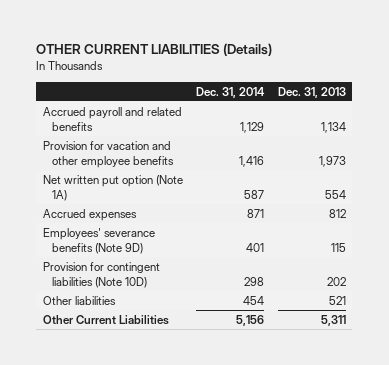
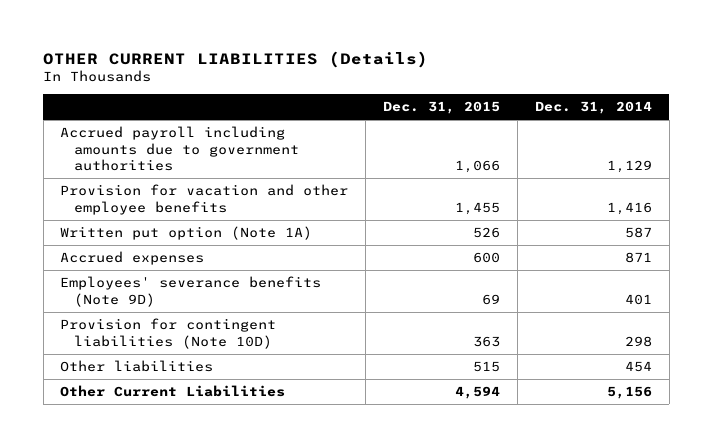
[277,86,346,98] Dec. 31, 2013 -> none
none -> [383,101,501,115] Dec. 31, 2015
[42,106,182,131] Accrued payroll and related benefits -> [60,126,300,172] Accrued payroll including amounts due to government authorities
[42,174,183,201] Net written put option (Note 1A) -> [60,226,313,241] Written put option (Note 1A)

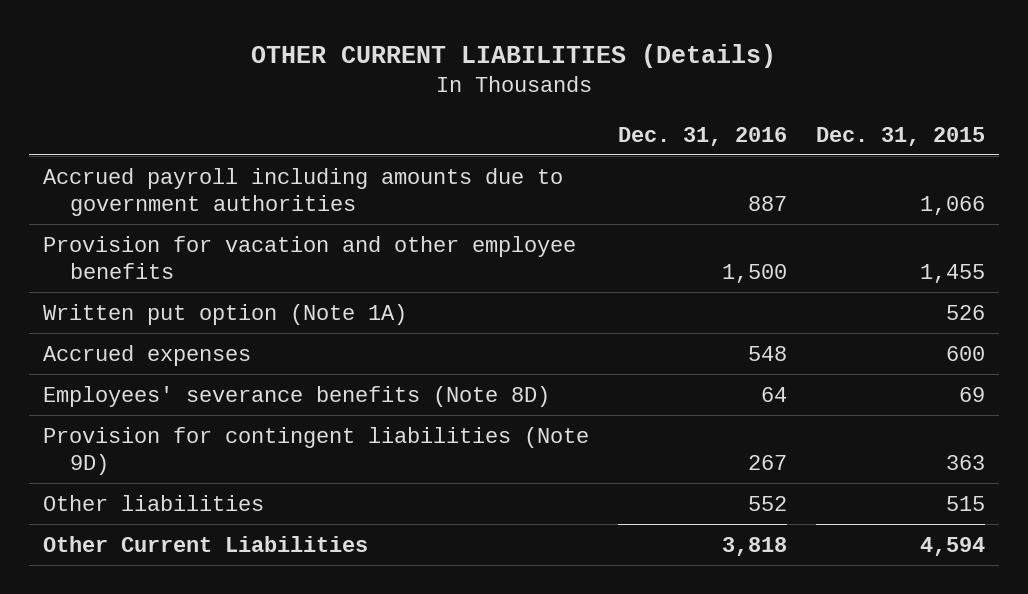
[534,101,652,115] Dec. 31, 2014 -> none
none -> [617,126,787,146] Dec. 31, 2016
[60,276,322,307] Employees' severance benefits (Note 9D) -> [43,385,551,407] Employees' severance benefits (Note 8D)
[60,318,277,349] Provision for contingent liabilities (Note 10D) -> [43,426,590,475] Provision for contingent liabilities (Note 9D)

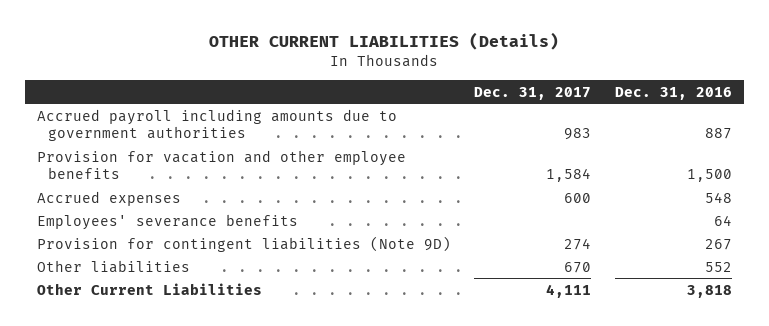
[815,126,985,146] Dec. 31, 2015 -> none
none -> [474,86,592,100] Dec. 31, 2017
[43,303,408,325] Written put option (Note 1A) -> none
[43,385,551,407] Employees' severance benefits (Note 8D) -> [36,213,298,230] Employees' severance benefits

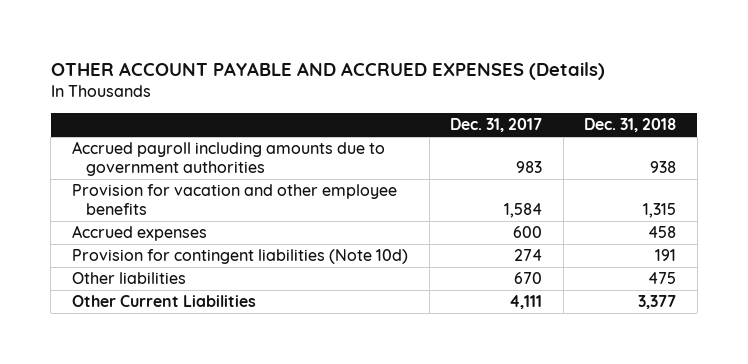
[209,31,560,50] OTHER CURRENT LIABILITIES (Details) -> [50,61,605,80] OTHER ACCOUNT PAYABLE AND ACCRUED EXPENSES (Details)
[614,86,732,100] Dec. 31, 2016 -> none
none -> [584,118,677,133] Dec. 31, 2018
[36,213,298,230] Employees' severance benefits -> none
[36,235,451,252] Provision for contingent liabilities (Note 9D) -> [71,249,408,265] Provision for contingent liabilities (Note 10d)

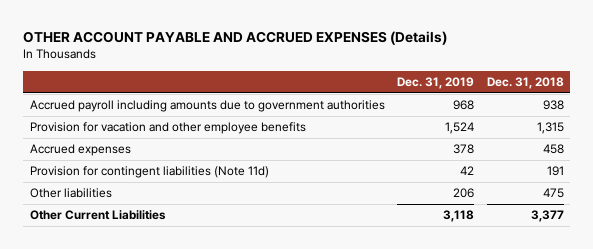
[450,118,543,133] Dec. 31, 2017 -> none
none -> [397,76,475,89] Dec. 31, 2019
[71,249,408,265] Provision for contingent liabilities (Note 10d) -> [29,166,269,179] Provision for contingent liabilities (Note 11d)

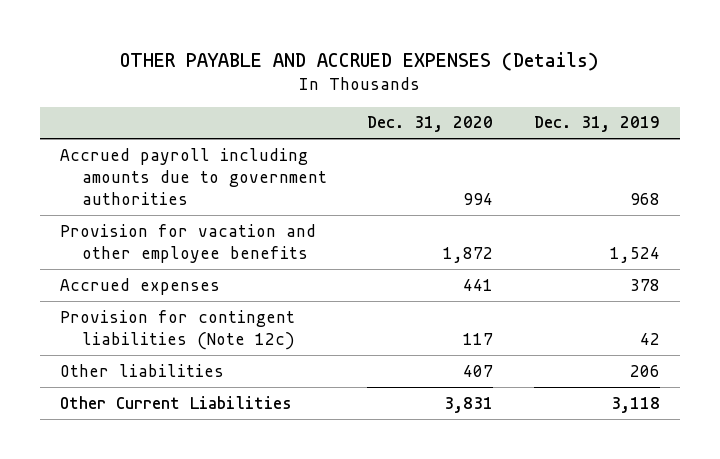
[23,31,448,46] OTHER ACCOUNT PAYABLE AND ACCRUED EXPENSES (Details) -> [119,51,599,71] OTHER PAYABLE AND ACCRUED EXPENSES (Details)
[486,76,564,89] Dec. 31, 2018 -> none
none -> [367,116,494,133] Dec. 31, 2020
[29,166,269,179] Provision for contingent liabilities (Note 11d) -> [60,309,296,350] Provision for contingent liabilities (Note 12c)

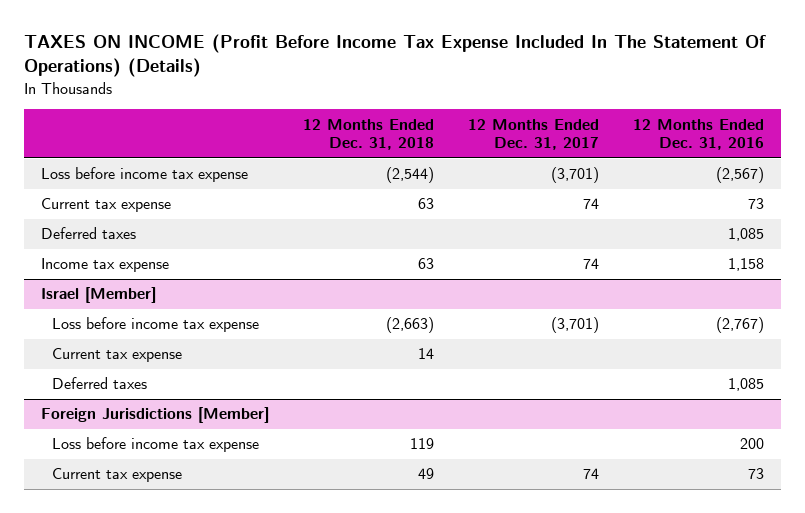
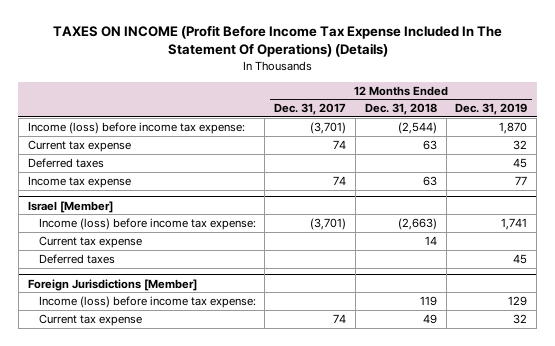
[633,118,765,151] 12 Months Ended Dec. 31, 2016 -> none
none -> [455,103,528,116] Dec. 31, 2019
[40,167,248,183] Loss before income tax expense -> [27,121,245,134] Income (loss) before income tax expense:
[52,317,260,333] Loss before income tax expense -> [38,217,256,230] Income (loss) before income tax expense:
[52,437,260,453] Loss before income tax expense -> [38,295,256,308] Income (loss) before income tax expense:

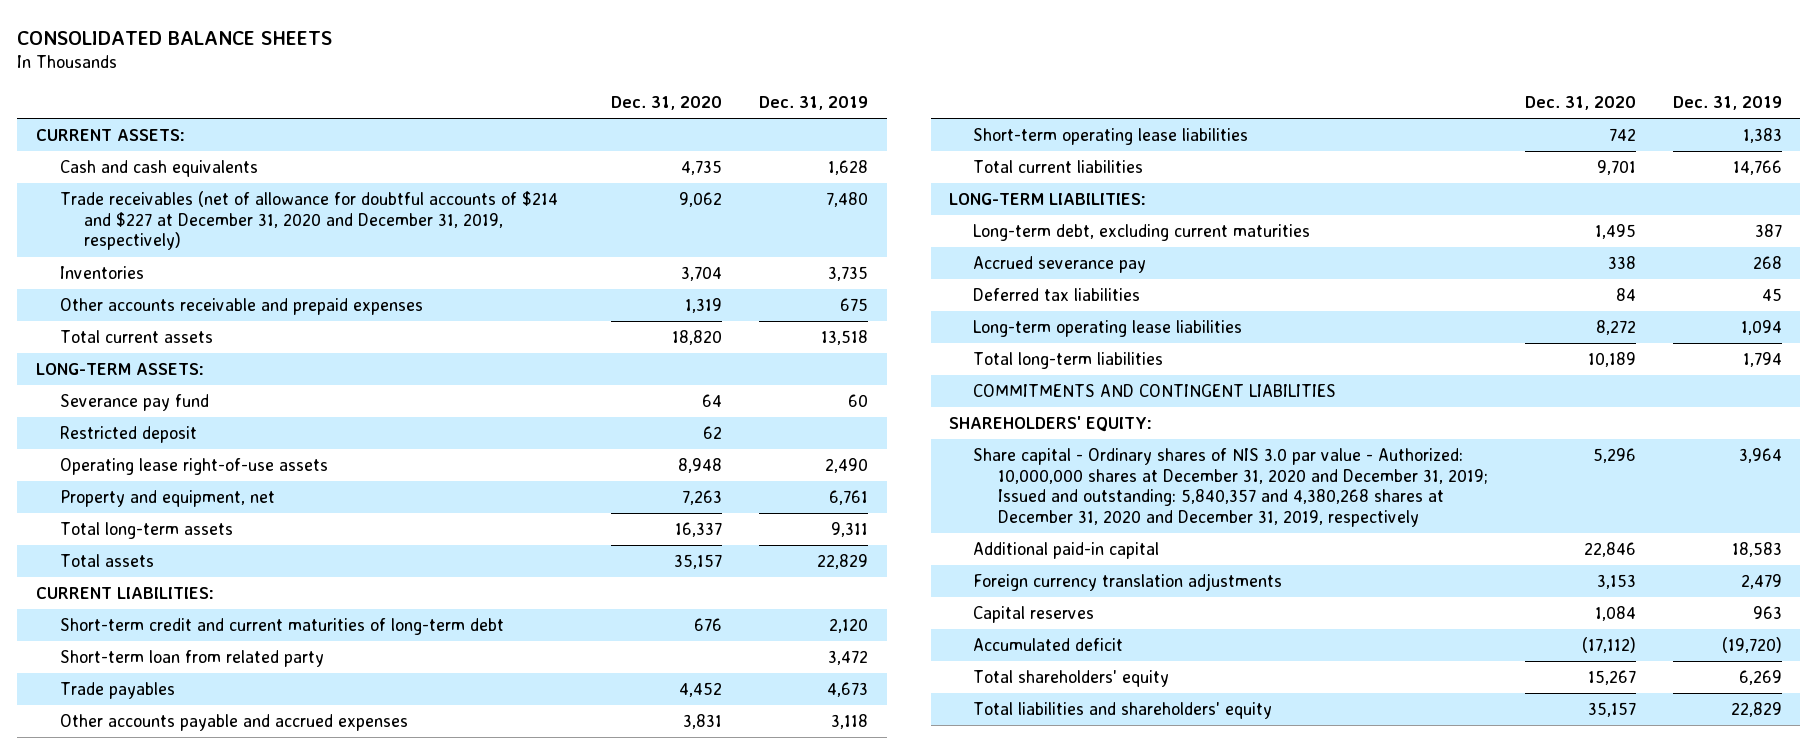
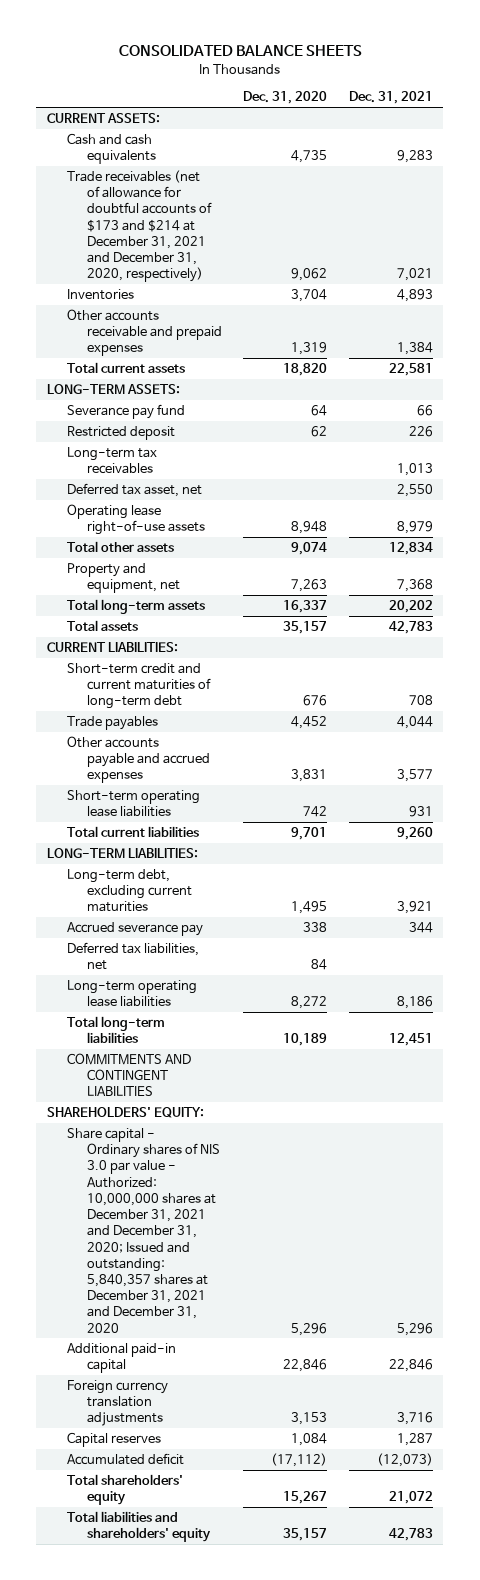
[759,95,869,110] Dec. 31, 2019 -> none
none -> [348,91,433,105] Dec. 31, 2021
[60,191,559,251] Trade receivables (net of allowance for doubtful accounts of $214 and $227 at December 31, 2020 and December 31, 2019, respectively) -> [66,169,212,283] Trade receivables (net of allowance for doubtful accounts of $173 and $214 at December 31, 2021 and December 31, 2020, respectively)
none -> [66,446,157,475] Long-term tax receivables
none -> [66,482,202,497] Deferred tax asset, net
none -> [66,540,174,552] Total other assets
[60,650,325,668] Short-term loan from related party -> none
[973,288,1141,302] Deferred tax liabilities -> [66,941,199,971] Deferred tax liabilities, net
[973,448,1488,528] Share capital - Ordinary shares of NIS 3.0 par value - Authorized: 10,000,000 shares at December 31, 2020 and December 31, 2019; Issued and outstanding: 5,840,357 and 4,380,268 shares at December 31, 2020 and December 31, 2019, respectively -> [66,1127,220,1333] Share capital - Ordinary shares of NIS 3.0 par value - Authorized: 10,000,000 shares at December 31, 2021 and December 31, 2020; Issued and outstanding: 5,840,357 shares at December 31, 2021 and December 31, 2020

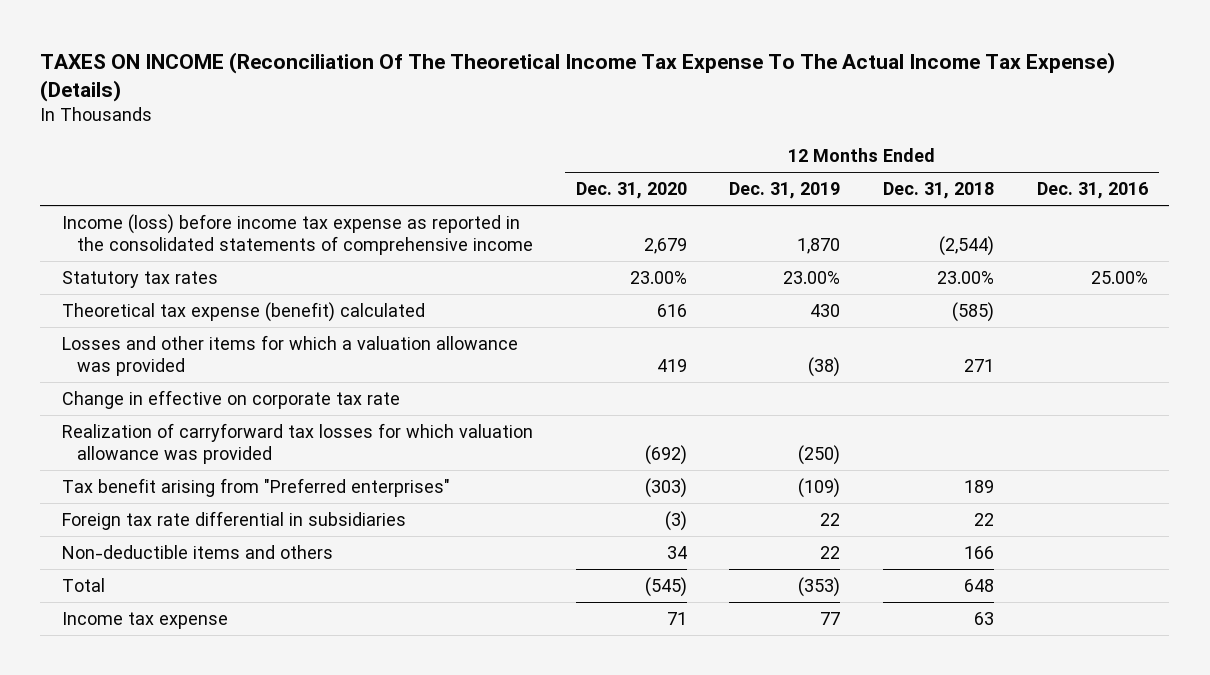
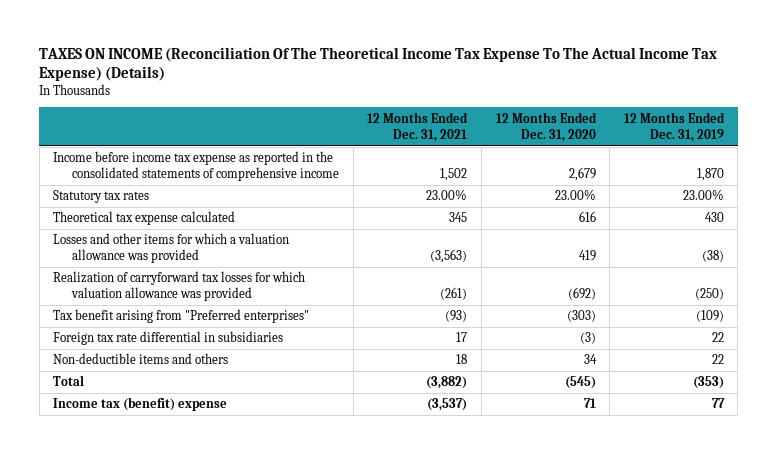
[883,182,995,200] Dec. 31, 2018 -> none
[1036,182,1148,200] Dec. 31, 2016 -> none
none -> [367,111,469,142] 12 Months Ended Dec. 31, 2021
[61,213,533,256] Income (loss) before income tax expense as reported in the consolidated statements of comprehensive income -> [53,151,340,182] Income before income tax expense as reported in the consolidated statements of comprehensive income
[61,301,425,322] Theoretical tax expense (benefit) calculated -> [53,211,236,226] Theoretical tax expense calculated
[61,389,400,409] Change in effective on corporate tax rate -> none
[61,611,228,629] Income tax expense -> [53,397,228,412] Income tax (benefit) expense

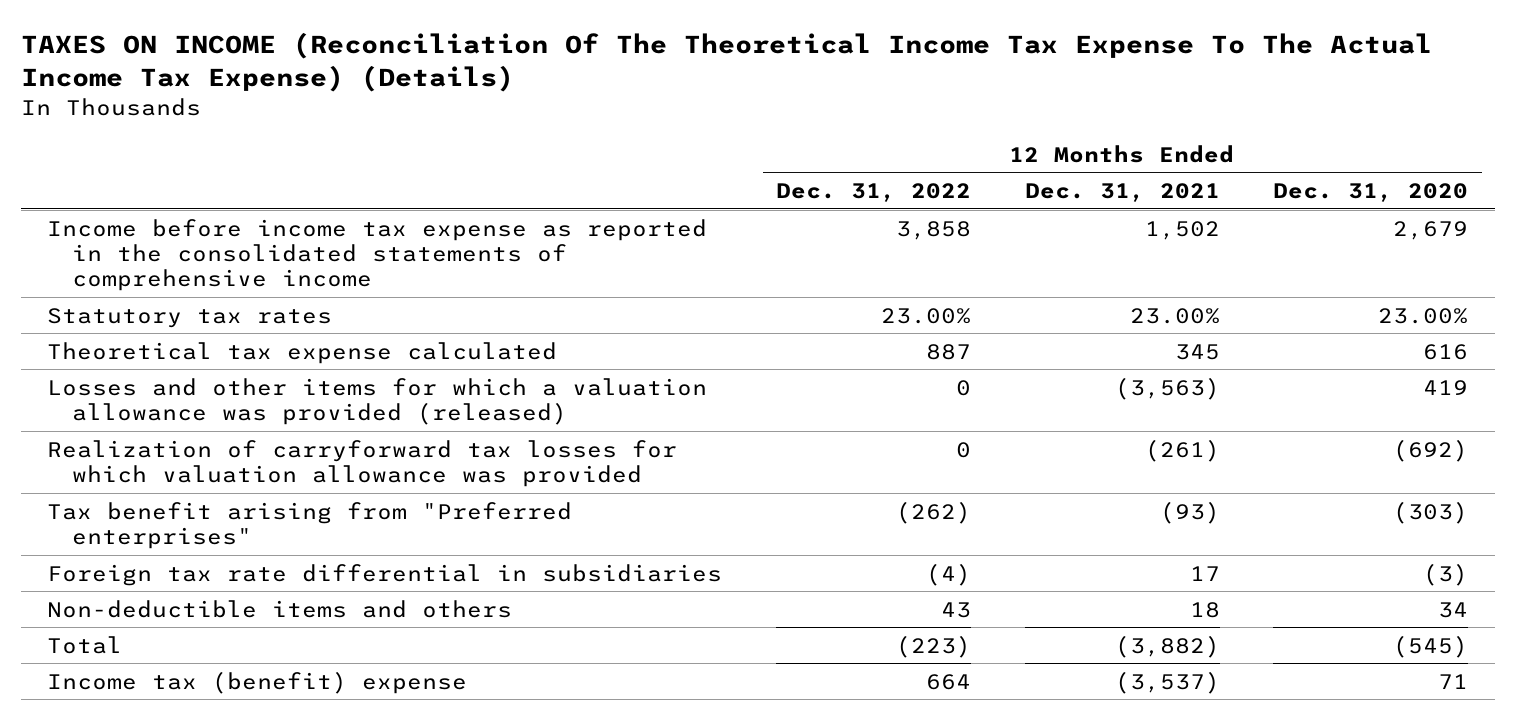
[623,111,725,142] 12 Months Ended Dec. 31, 2019 -> none
none -> [776,183,972,203] Dec. 31, 2022
[53,233,290,264] Losses and other items for which a valuation allowance was provided -> [47,377,708,425] Losses and other items for which a valuation allowance was provided (released)

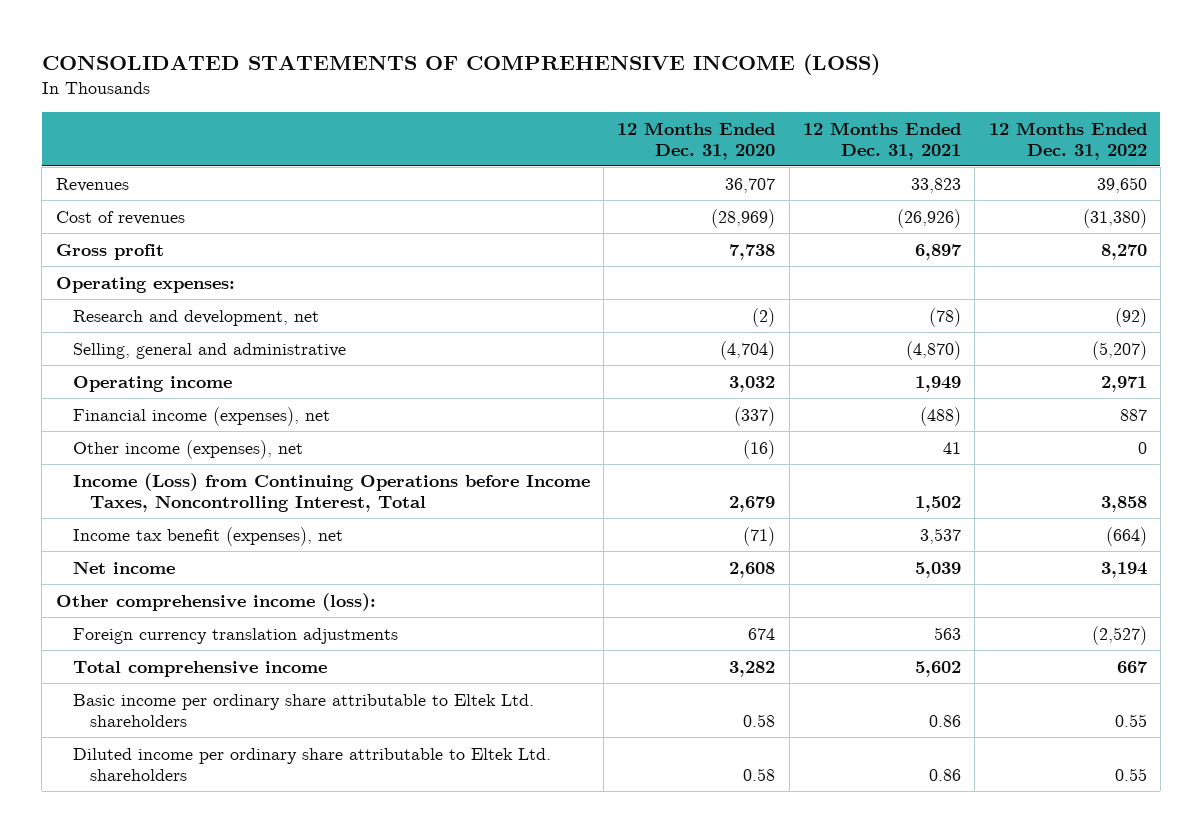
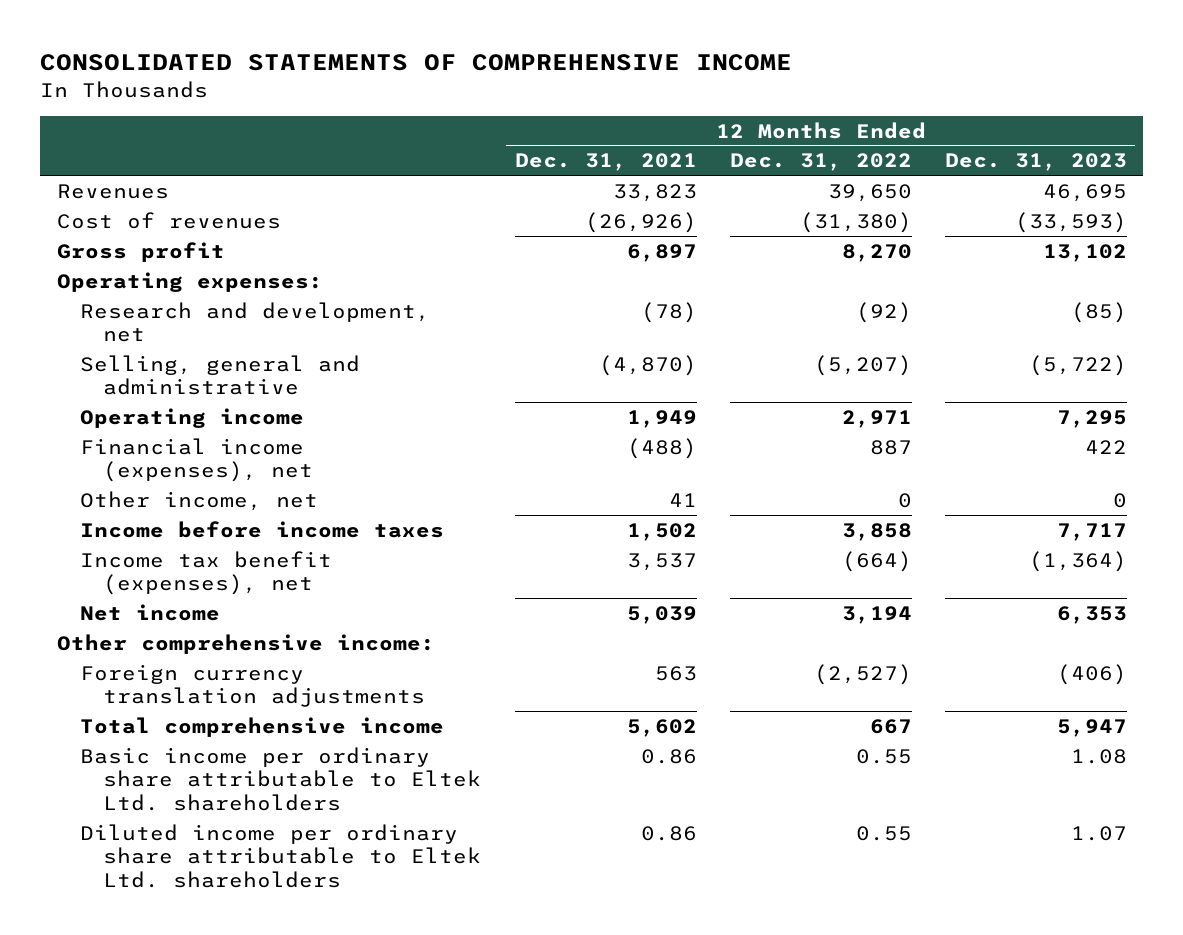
[41,53,880,75] CONSOLIDATED STATEMENTS OF COMPREHENSIVE INCOME (LOSS) -> [40,54,793,72] CONSOLIDATED STATEMENTS OF COMPREHENSIVE INCOME
[617,121,776,160] 12 Months Ended Dec. 31, 2020 -> none
none -> [944,153,1127,172] Dec. 31, 2023
[72,439,303,459] Other income (expenses), net -> [79,490,318,511] Other income, net
[72,472,590,512] Income (Loss) from Continuing Operations before Income Taxes, Noncontrolling Interest, Total -> [79,520,444,538] Income before income taxes
[55,592,376,611] Other comprehensive income (loss): -> [56,633,435,654] Other comprehensive income:

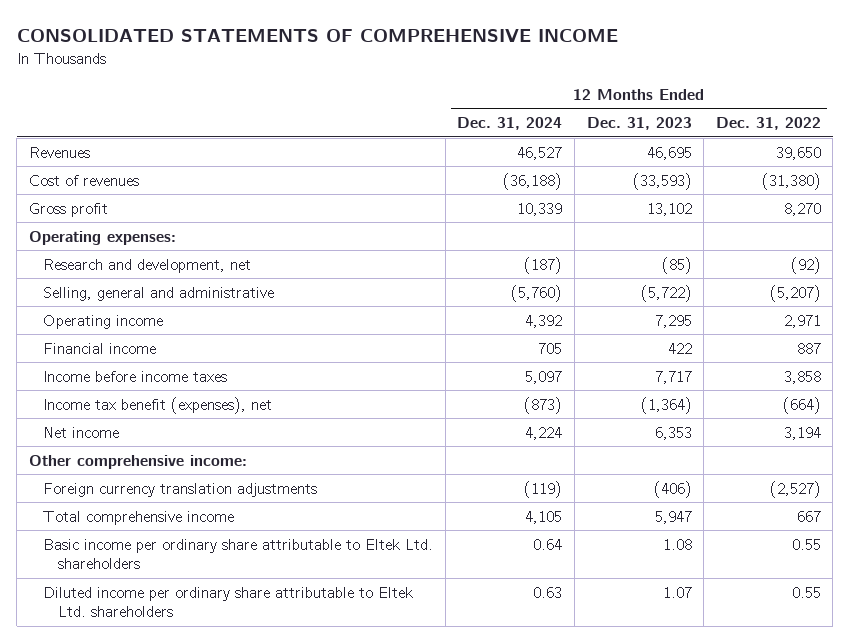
[514,153,697,172] Dec. 31, 2021 -> none
none -> [457,116,563,130] Dec. 31, 2024
[79,490,318,511] Other income, net -> none
[79,437,314,483] Financial income (expenses), net -> [43,342,157,354] Financial income

